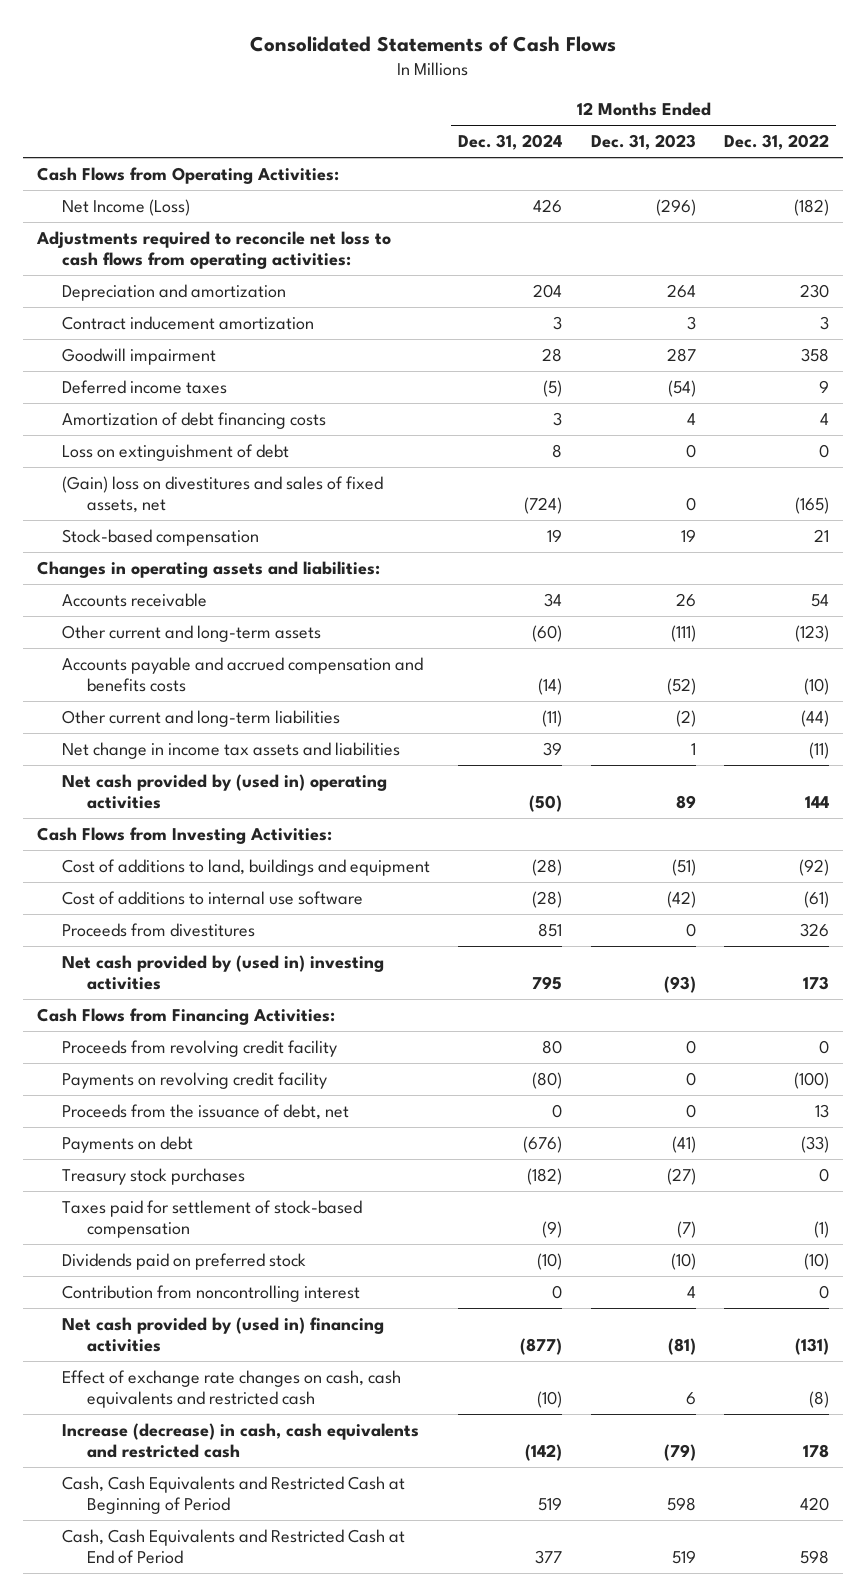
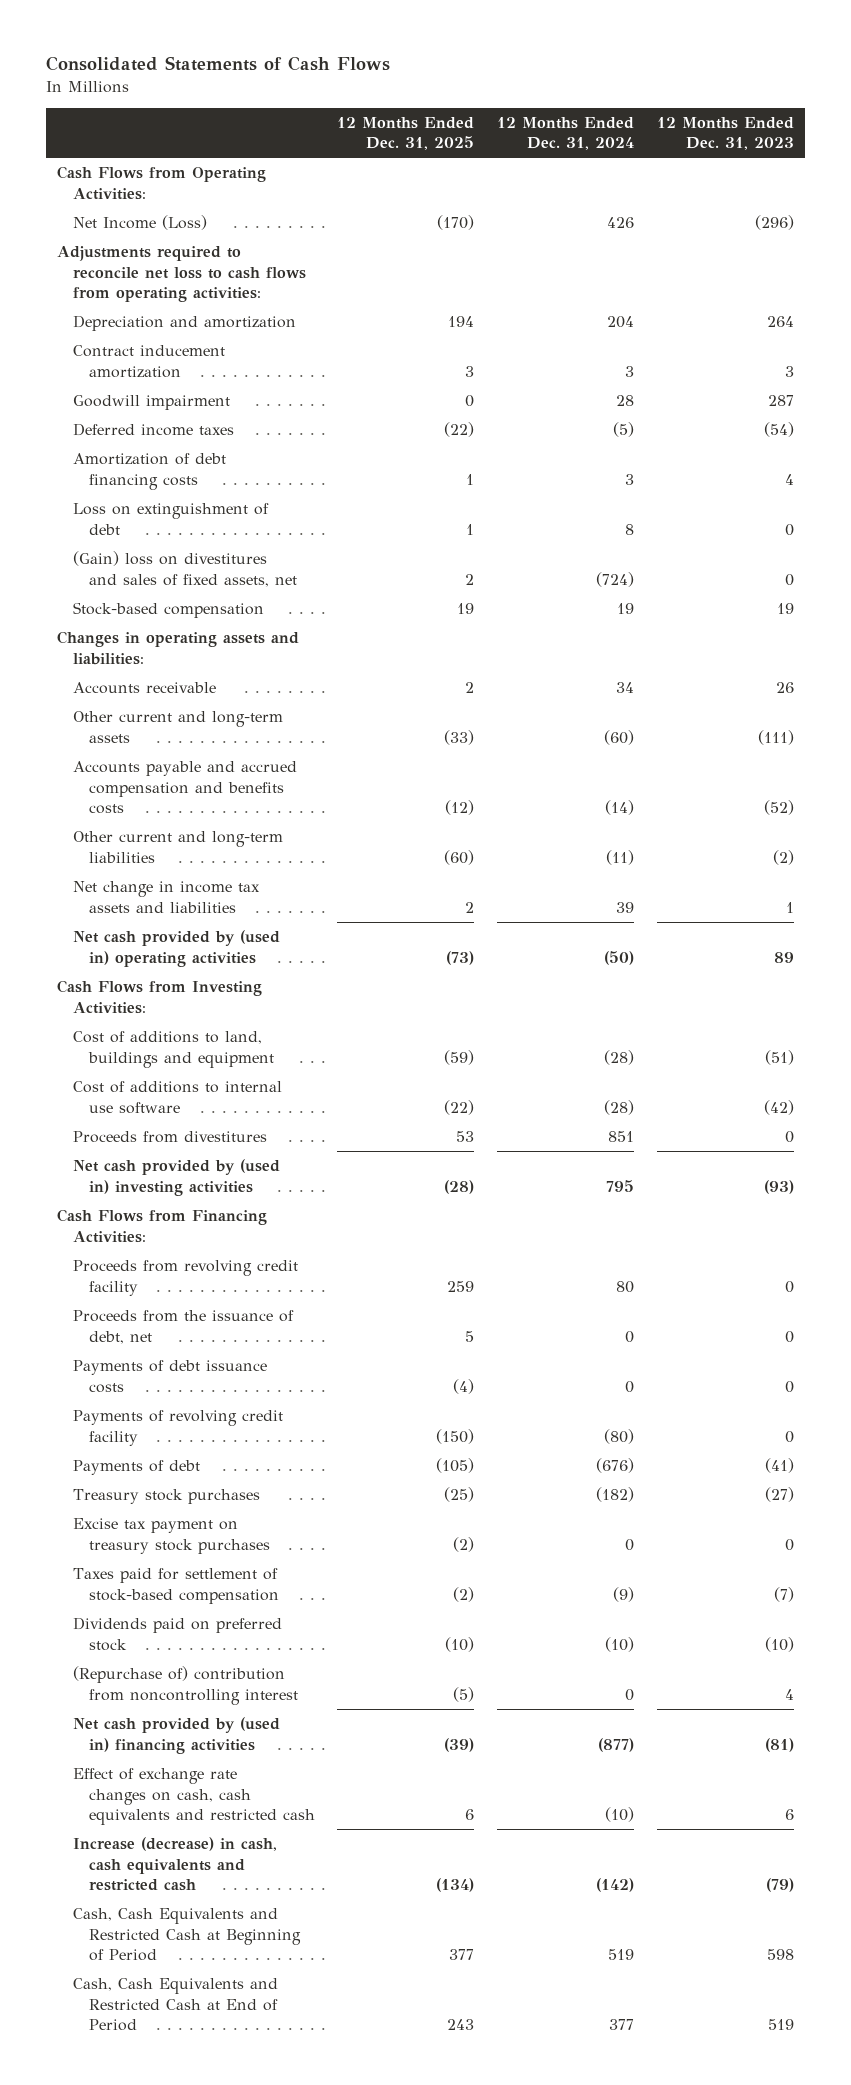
[723,134,829,151] Dec. 31, 2022 -> none
none -> [337,116,475,151] 12 Months Ended Dec. 31, 2025
[62,1071,328,1089] Payments on revolving credit facility -> none
none -> [72,1359,267,1393] Payments of debt issuance costs
none -> [72,1409,283,1446] Payments of revolving credit facility
[62,1135,194,1153] Payments on debt -> [72,1459,200,1475] Payments of debt
none -> [72,1517,270,1554] Excise tax payment on treasury stock purchases
[62,1284,361,1302] Contribution from noncontrolling interest -> [72,1665,298,1705] (Repurchase of) contribution from noncontrolling interest

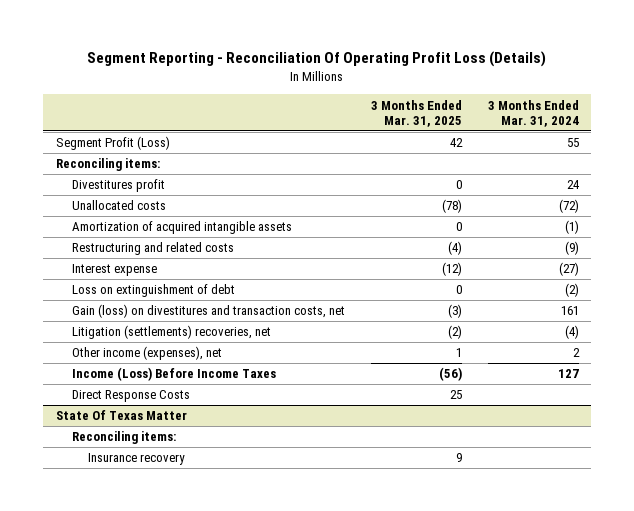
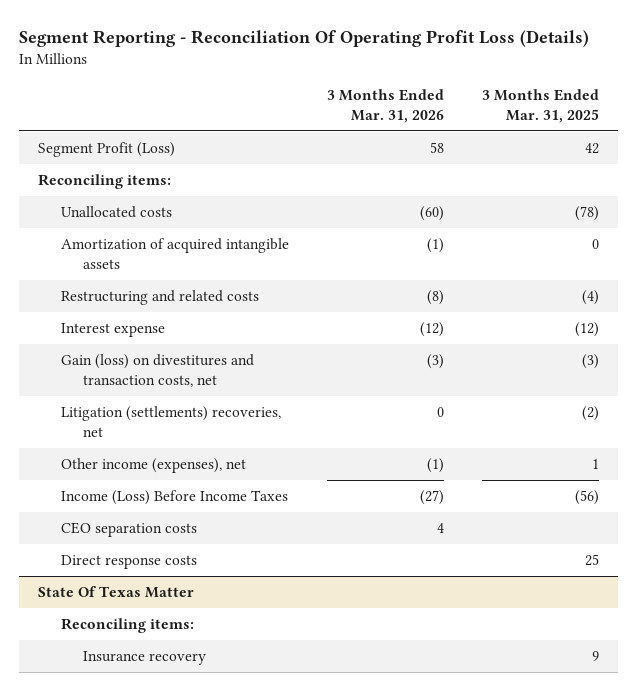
[487,99,579,127] 3 Months Ended Mar. 31, 2024 -> none
none -> [326,89,444,123] 3 Months Ended Mar. 31, 2026
[71,179,165,193] Divestitures profit -> none
[71,284,235,298] Loss on extinguishment of debt -> none
none -> [60,521,197,537] CEO separation costs
[71,390,190,403] Direct Response Costs -> [60,554,197,569] Direct response costs

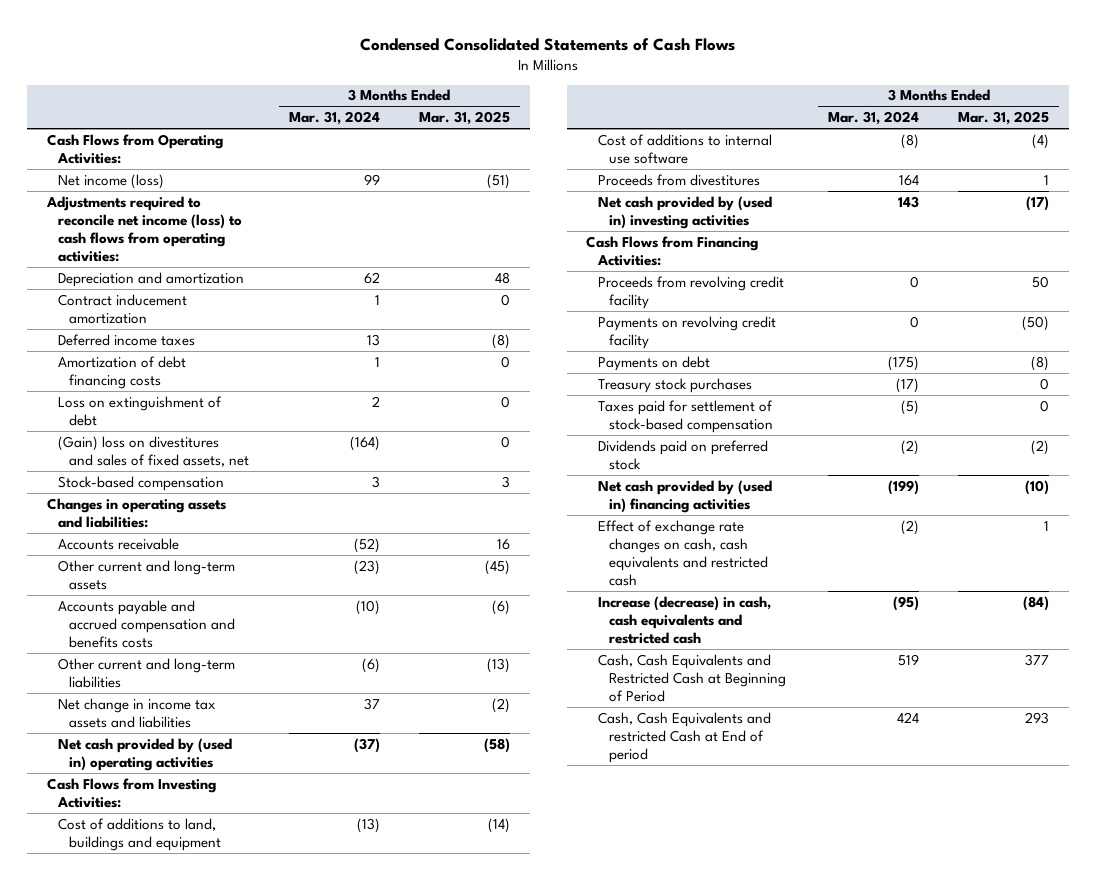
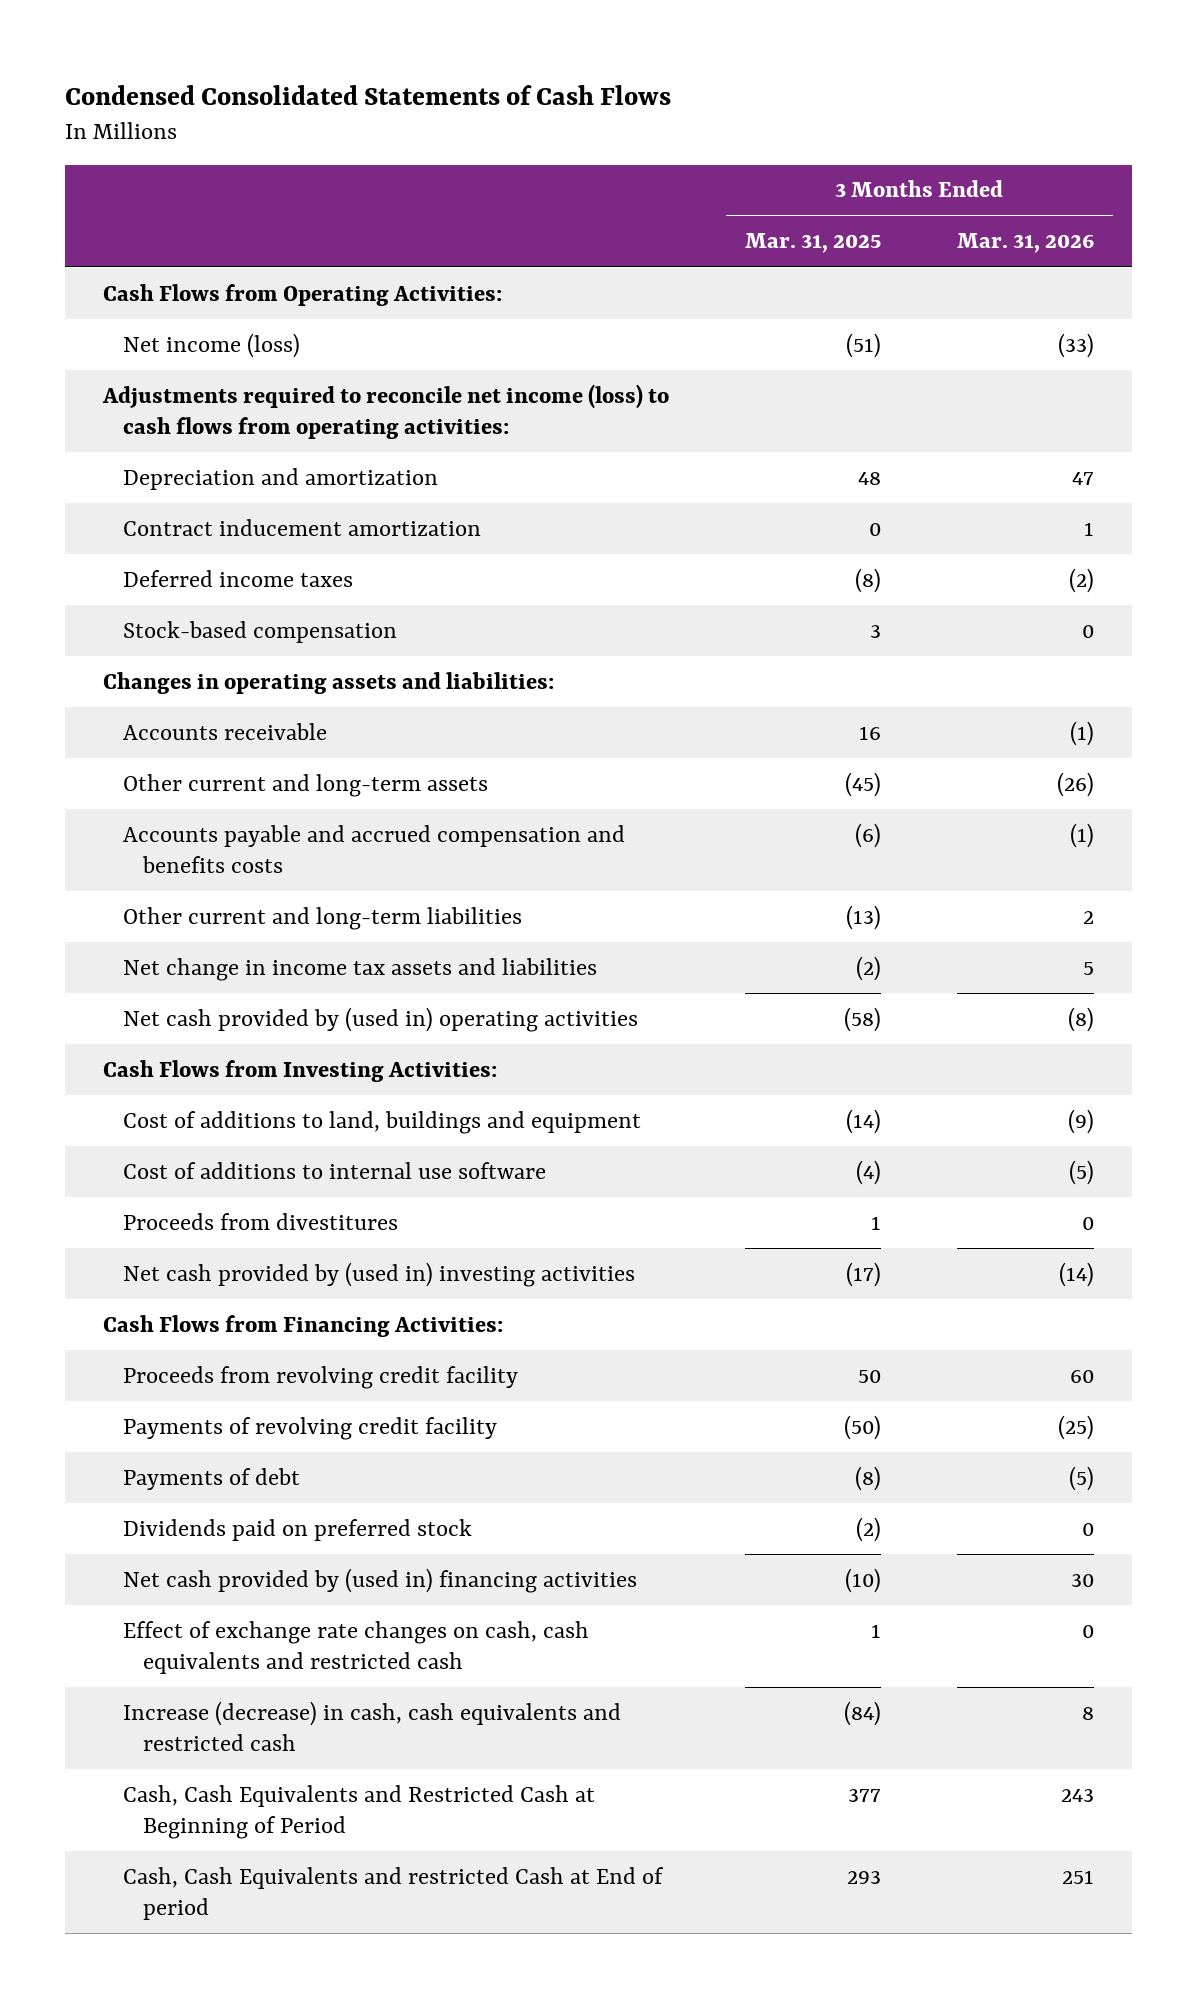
[288,111,380,126] Mar. 31, 2024 -> none
none -> [956,233,1094,254] Mar. 31, 2026
[58,355,187,389] Amortization of debt financing costs -> none
[58,395,223,426] Loss on extinguishment of debt -> none
[58,435,250,467] (Gain) loss on divestitures and sales of fixed assets, net -> none
[597,377,752,393] Treasury stock purchases -> none
[597,399,773,433] Taxes paid for settlement of stock-based compensation -> none
[597,315,776,349] Payments on revolving credit facility -> [123,1416,498,1440] Payments of revolving credit facility
[597,355,710,371] Payments on debt -> [123,1467,301,1490] Payments of debt

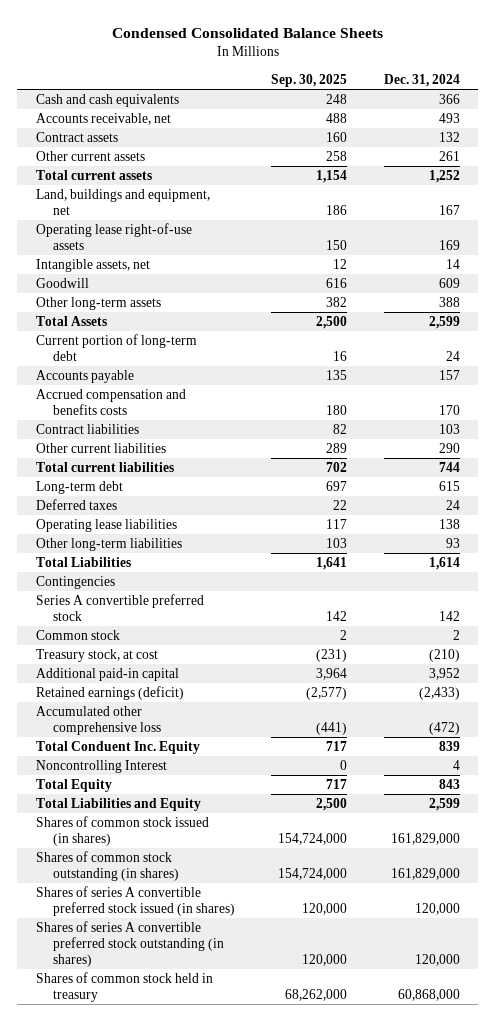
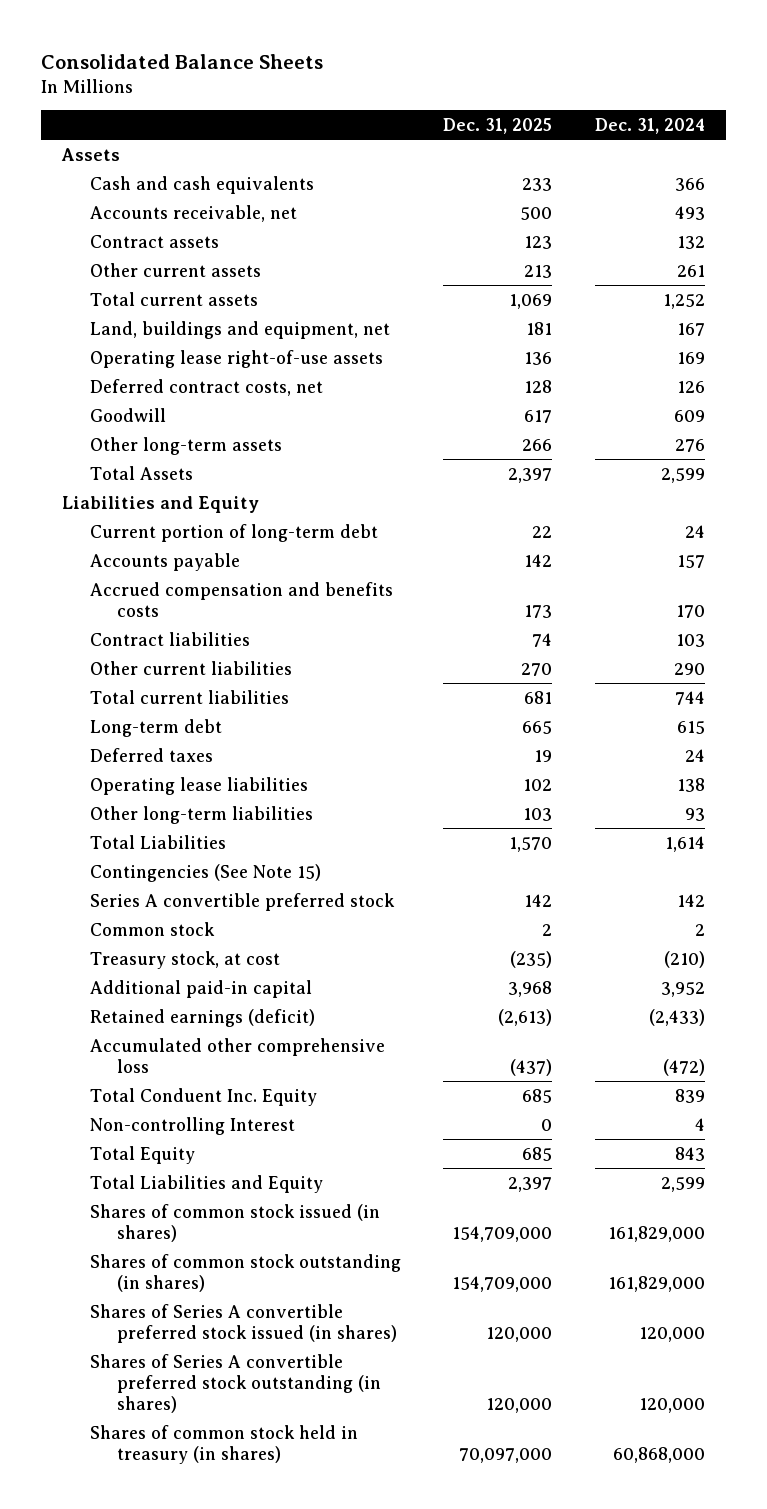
[111,28,383,39] Condensed Consolidated Balance Sheets -> [41,53,324,69] Consolidated Balance Sheets
[271,73,348,87] Sep. 30, 2025 -> none
none -> [443,117,553,134] Dec. 31, 2025
none -> [61,147,121,161] Assets
[35,259,150,273] Intangible assets, net -> none
none -> [89,378,323,396] Deferred contract costs, net
[438,297,460,308] 388 -> [674,438,705,452] 276
none -> [62,495,260,513] Liabilities and Equity
[35,576,115,590] Contingencies -> [89,863,321,882] Contingencies (See Note 15)
[35,760,167,774] Noncontrolling Interest -> [89,1116,295,1135] Non-controlling Interest
[35,886,235,916] Shares of series A convertible preferred stock issued (in shares) -> [89,1303,398,1343] Shares of Series A convertible preferred stock issued (in shares)
[35,921,224,967] Shares of series A convertible preferred stock outstanding (in shares) -> [89,1353,382,1413] Shares of Series A convertible preferred stock outstanding (in shares)
[35,972,213,1002] Shares of common stock held in treasury -> [89,1424,358,1464] Shares of common stock held in treasury (in shares)

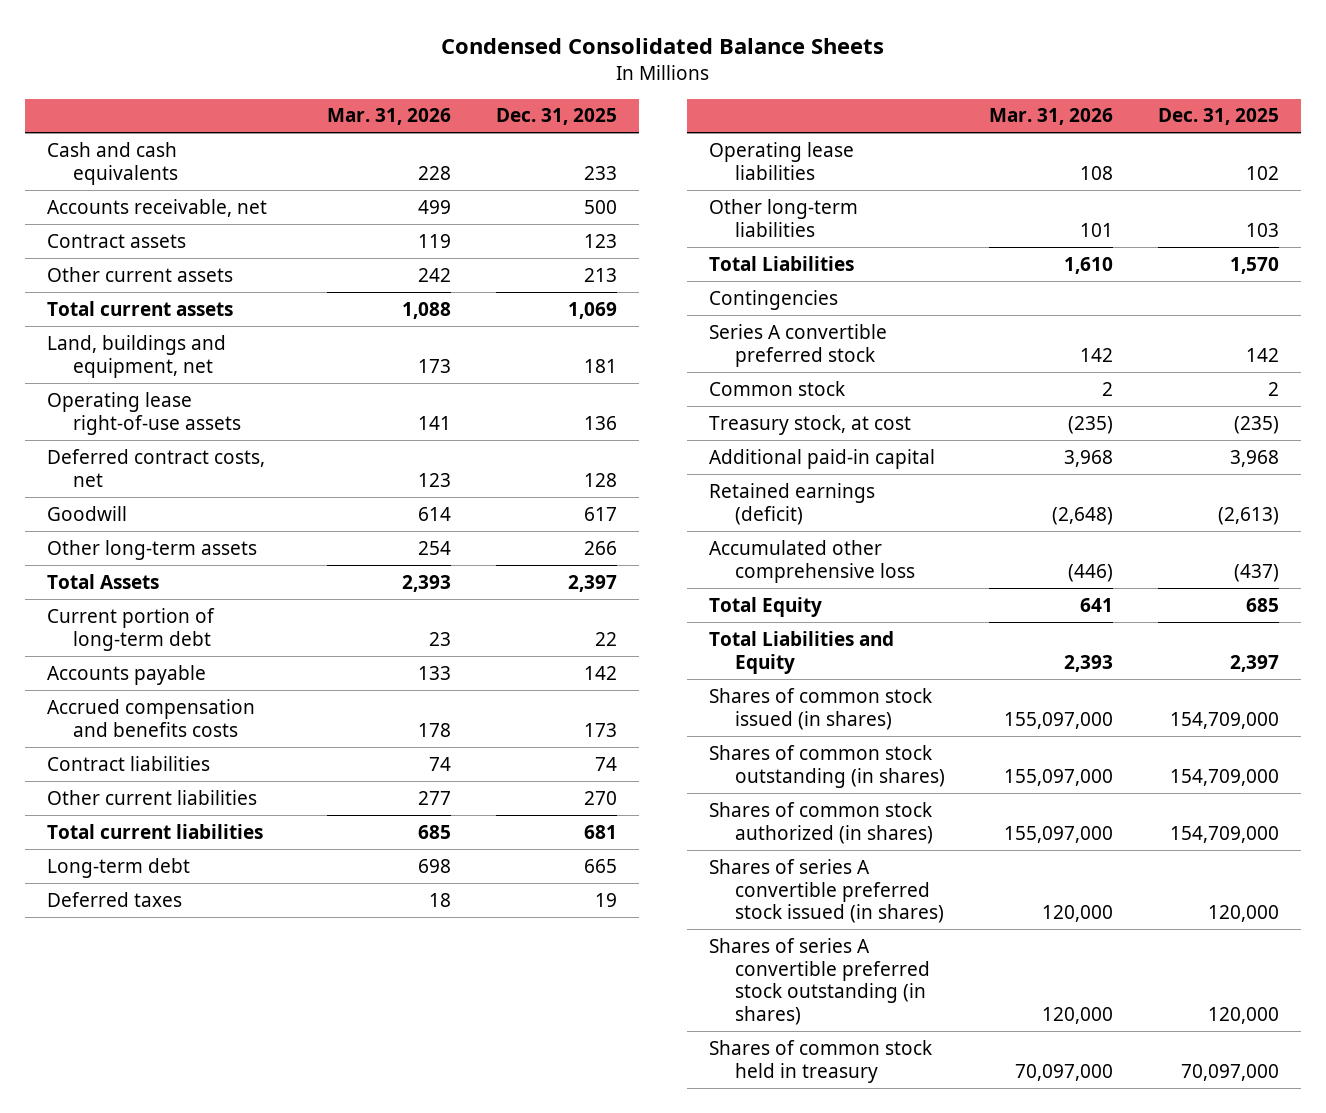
[41,53,324,69] Consolidated Balance Sheets -> [440,38,884,55] Condensed Consolidated Balance Sheets
[594,117,705,134] Dec. 31, 2024 -> none
none -> [327,108,452,126] Mar. 31, 2026
[61,147,121,161] Assets -> none
[62,495,260,513] Liabilities and Equity -> none
[89,863,321,882] Contingencies (See Note 15) -> [709,289,839,310] Contingencies
[89,1087,317,1106] Total Conduent Inc. Equity -> none
[89,1116,295,1135] Non-controlling Interest -> none
none -> [709,801,933,844] Shares of common stock authorized (in shares)
[89,1303,398,1343] Shares of Series A convertible preferred stock issued (in shares) -> [709,858,944,924] Shares of series A convertible preferred stock issued (in shares)
[89,1353,382,1413] Shares of Series A convertible preferred stock outstanding (in shares) -> [709,937,930,1026] Shares of series A convertible preferred stock outstanding (in shares)
[89,1424,358,1464] Shares of common stock held in treasury (in shares) -> [709,1039,933,1083] Shares of common stock held in treasury

